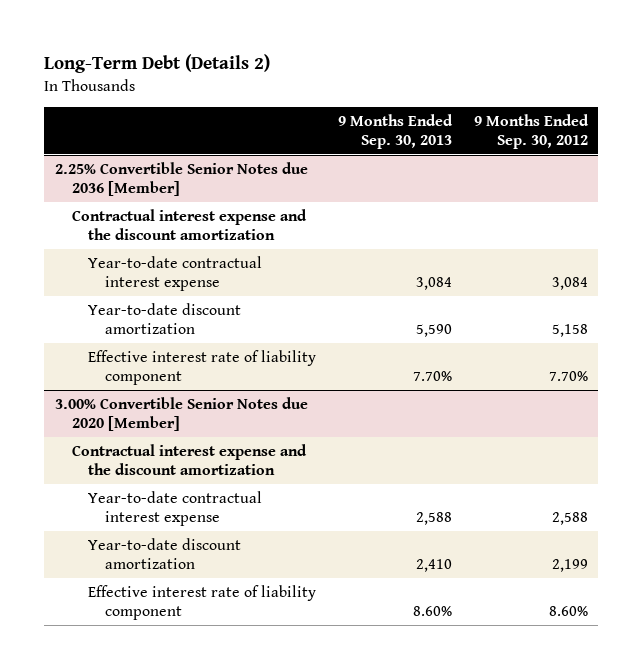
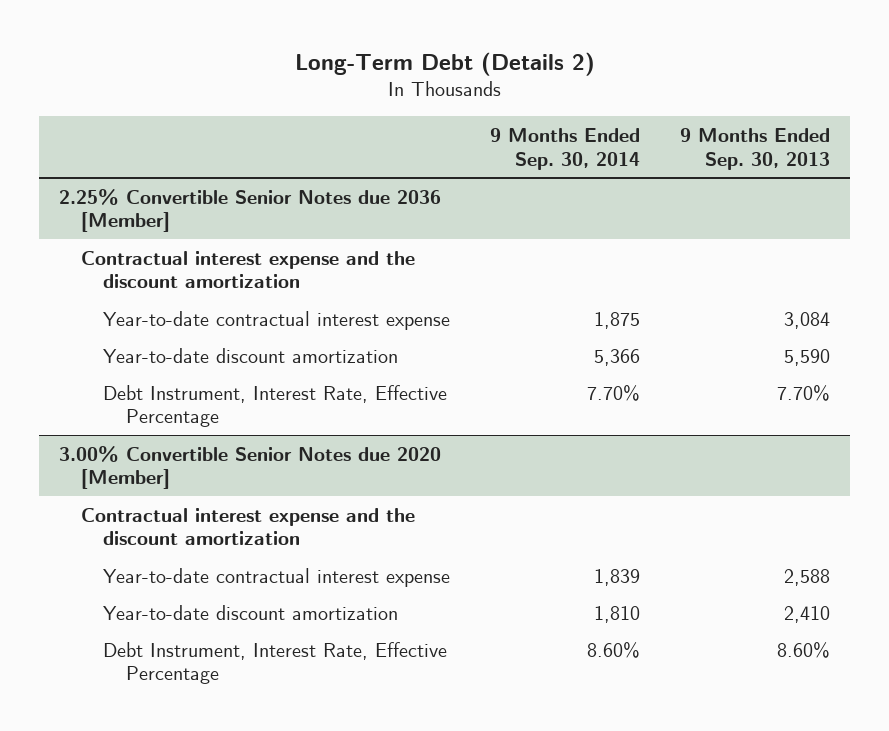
[473,114,589,149] 9 Months Ended Sep. 30, 2012 -> none
none -> [490,127,641,170] 9 Months Ended Sep. 30, 2014
[88,350,317,385] Effective interest rate of liability component -> none
none -> [103,384,448,428] Debt Instrument, Interest Rate, Effective Percentage
[88,585,317,620] Effective interest rate of liability component -> none
none -> [103,641,448,685] Debt Instrument, Interest Rate, Effective Percentage

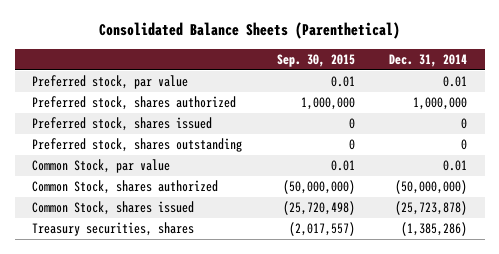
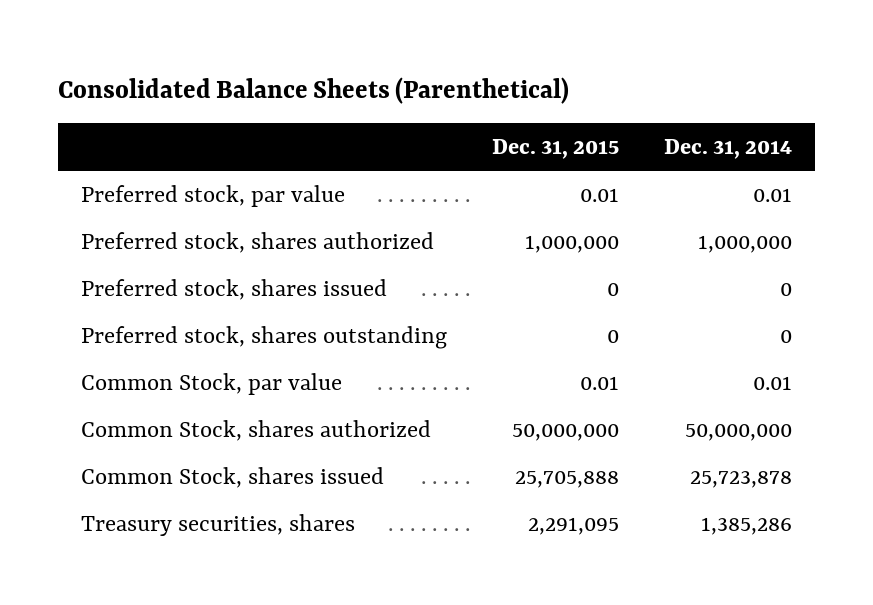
[276,53,355,67] Sep. 30, 2015 -> none
none -> [492,138,620,159] Dec. 31, 2015
[395,180,468,195] (50,000,000) -> [685,423,793,441] 50,000,000
[395,201,468,216] (25,723,878) -> [690,470,793,488] 25,723,878
[401,222,468,237] (1,385,286) -> [701,516,793,535] 1,385,286

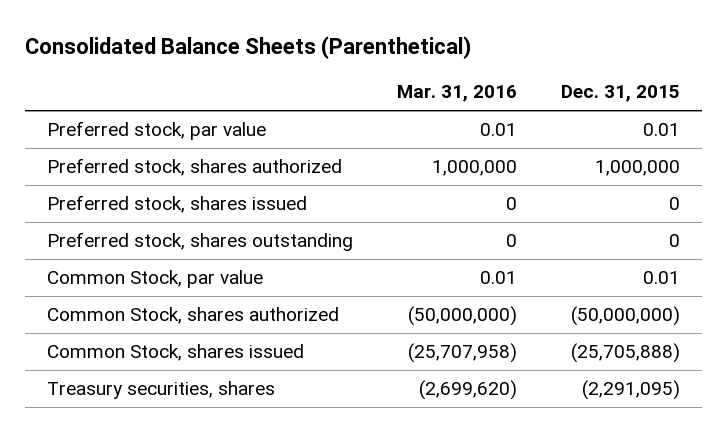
[664,138,793,159] Dec. 31, 2014 -> none
none -> [397,85,518,103] Mar. 31, 2016
[512,423,620,441] 50,000,000 -> [571,306,681,327] (50,000,000)
[515,470,620,488] 25,705,888 -> [571,343,681,364] (25,705,888)
[528,516,620,535] 2,291,095 -> [582,380,681,401] (2,291,095)

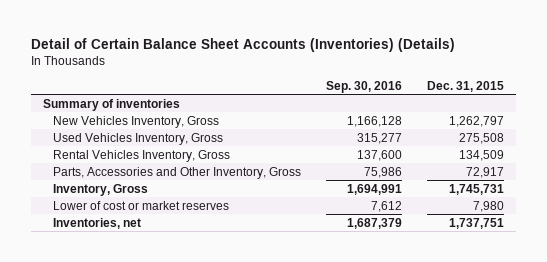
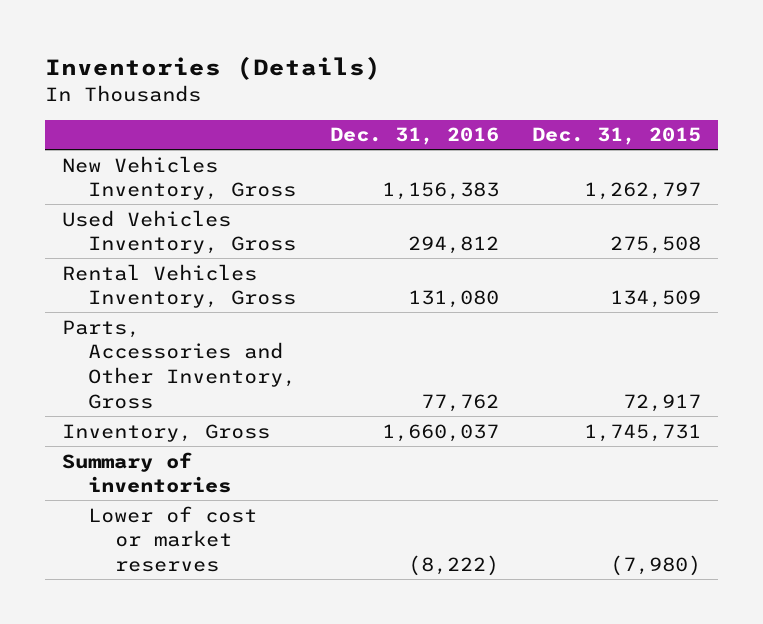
[30,38,455,53] Detail of Certain Balance Sheet Accounts (Inventories) (Details) -> [44,55,381,80] Inventories (Details)
[325,80,402,93] Sep. 30, 2016 -> none
none -> [329,127,499,146] Dec. 31, 2016
[52,217,141,229] Inventories, net -> none
[43,98,181,111] Summary of inventories -> [61,451,232,494] Summary of inventories
[472,200,504,212] 7,980 -> [610,555,702,577] (7,980)

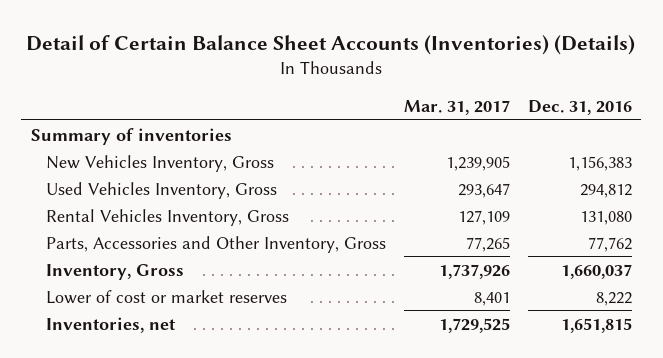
[44,55,381,80] Inventories (Details) -> [26,34,636,55] Detail of Certain Balance Sheet Accounts (Inventories) (Details)
[532,127,702,146] Dec. 31, 2015 -> none
none -> [403,99,510,115] Mar. 31, 2017
[61,451,232,494] Summary of inventories -> [30,127,232,145] Summary of inventories
[407,555,499,577] (8,222) -> [596,291,633,306] 8,222
none -> [45,316,176,333] Inventories, net

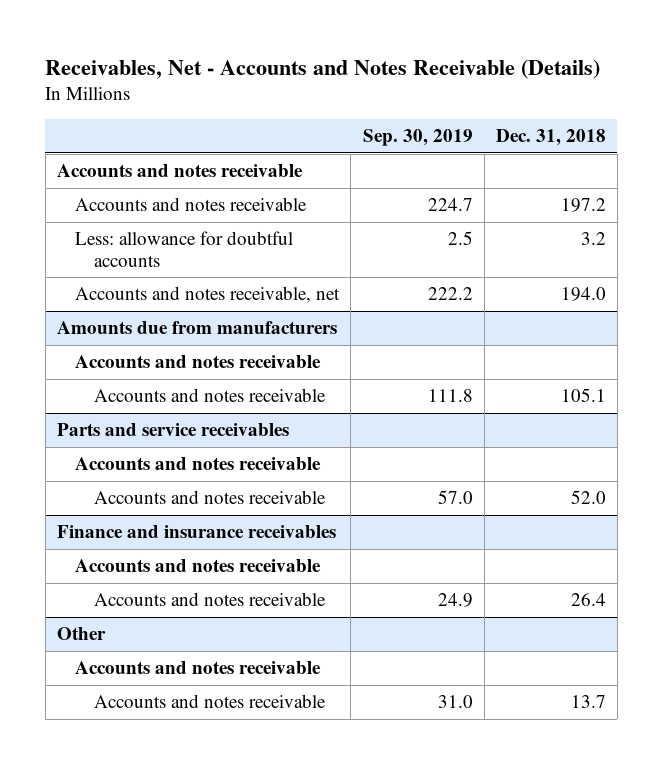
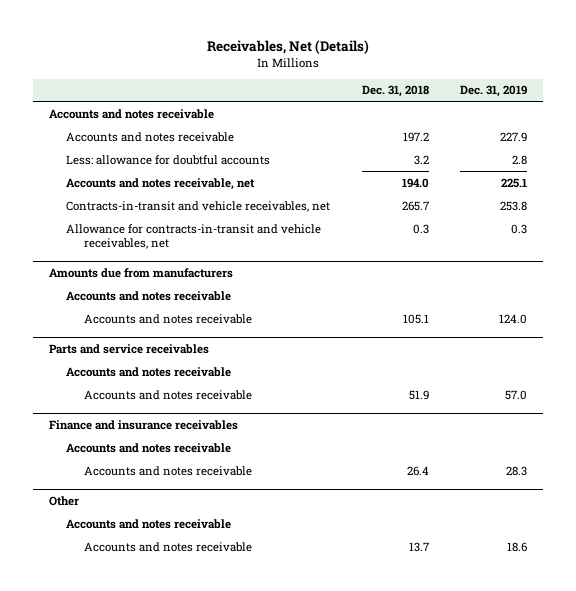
[45,58,601,79] Receivables, Net - Accounts and Notes Receivable (Details) -> [206,40,369,55] Receivables, Net (Details)
[362,129,473,147] Sep. 30, 2019 -> none
none -> [460,85,528,98] Dec. 31, 2019
none -> [66,200,331,212] Contracts-in-transit and vehicle receivables, net
none -> [66,223,322,249] Allowance for contracts-in-transit and vehicle receivables, net
[570,490,606,505] 52.0 -> [408,389,429,400] 51.9

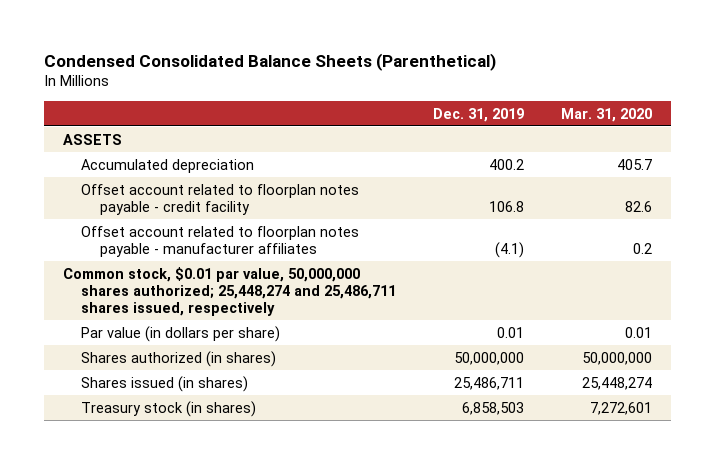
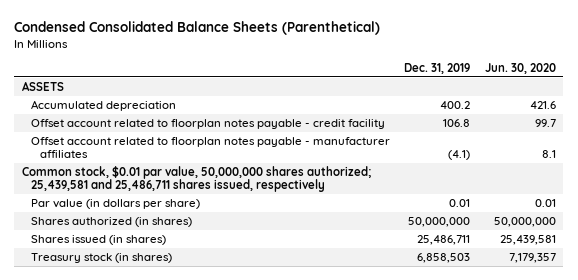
[561,107,653,122] Mar. 31, 2020 -> none
none -> [485,63,557,75] Jun. 30, 2020
[62,266,397,316] Common stock, $0.01 par value, 50,000,000 shares authorized; 25,448,274 and 25,486,711 shares issued, respectively -> [21,165,371,193] Common stock, $0.01 par value, 50,000,000 shares authorized; 25,439,581 and 25,486,711 shares issued, respectively

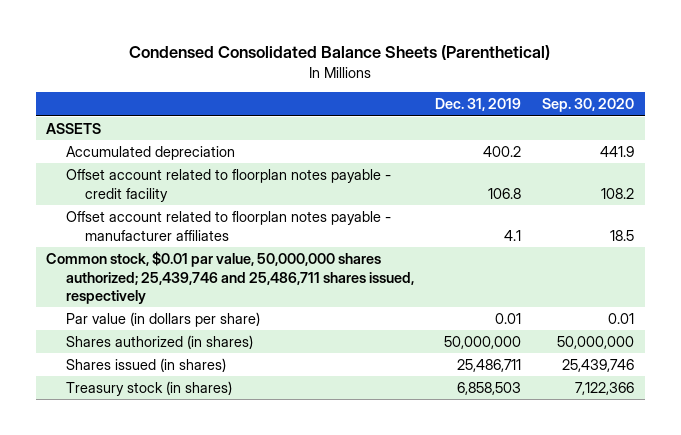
[485,63,557,75] Jun. 30, 2020 -> none
none -> [542,98,635,113] Sep. 30, 2020
[448,150,471,161] (4.1) -> [504,229,522,241] 4.1
[21,165,371,193] Common stock, $0.01 par value, 50,000,000 shares authorized; 25,439,581 and 25,486,711 shares issued, respectively -> [46,250,414,305] Common stock, $0.01 par value, 50,000,000 shares authorized; 25,439,746 and 25,486,711 shares issued, respectively

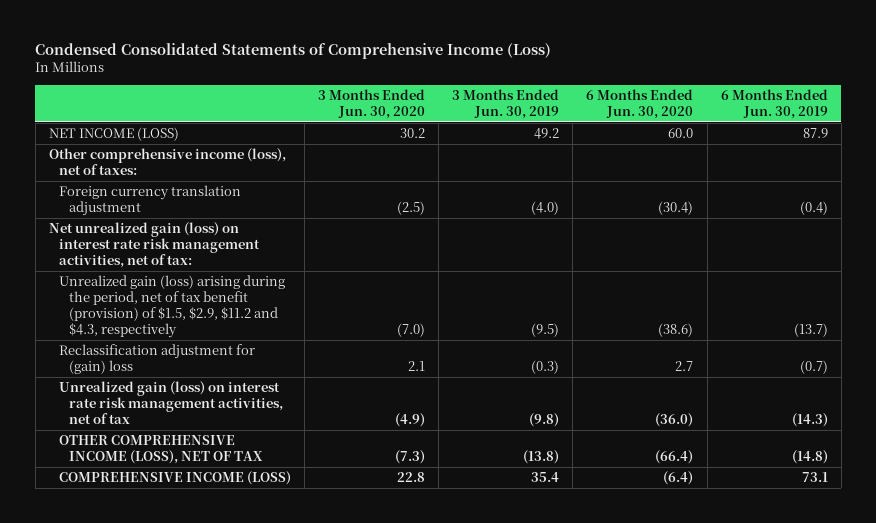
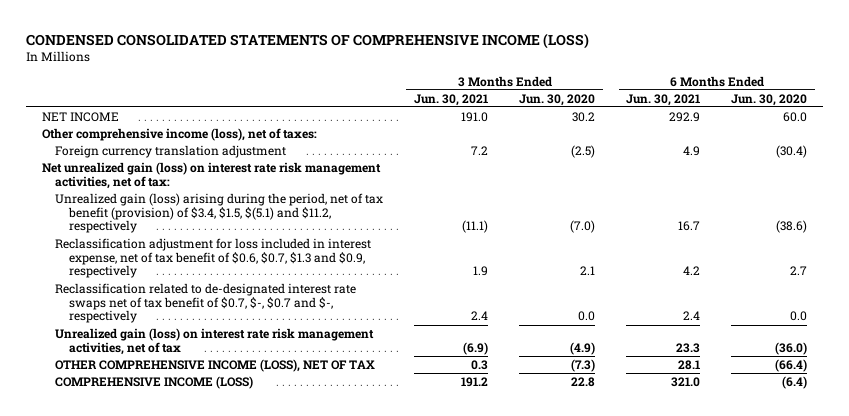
[35,43,552,60] Condensed Consolidated Statements of Comprehensive Income (Loss) -> [26,32,590,49] CONDENSED CONSOLIDATED STATEMENTS OF COMPREHENSIVE INCOME (LOSS)
[452,89,560,120] 3 Months Ended Jun. 30, 2019 -> none
[720,89,828,120] 6 Months Ended Jun. 30, 2019 -> none
none -> [414,93,489,106] Jun. 30, 2021
none -> [626,93,701,106] Jun. 30, 2021
[48,127,179,142] NET INCOME (LOSS) -> [41,111,119,122] NET INCOME
[59,275,286,339] Unrealized gain (loss) arising during the period, net of tax benefit (provision) of $1.5, $2.9, $11.2 and $4.3, respectively -> [55,192,384,234] Unrealized gain (loss) arising during the period, net of tax benefit (provision) of $3.4, $1.5, $(5.1) and $11.2, respectively
[59,344,256,375] Reclassification adjustment for (gain) loss -> [55,237,372,279] Reclassification adjustment for loss included in interest expense, net of tax benefit of $0.6, $0.7, $1.3 and $0.9, respectively
none -> [55,282,357,324] Reclassification related to de-designated interest rate swaps net of tax benefit of $0.7, $-, $0.7 and $-, respectively

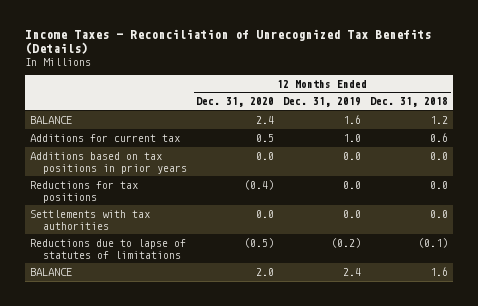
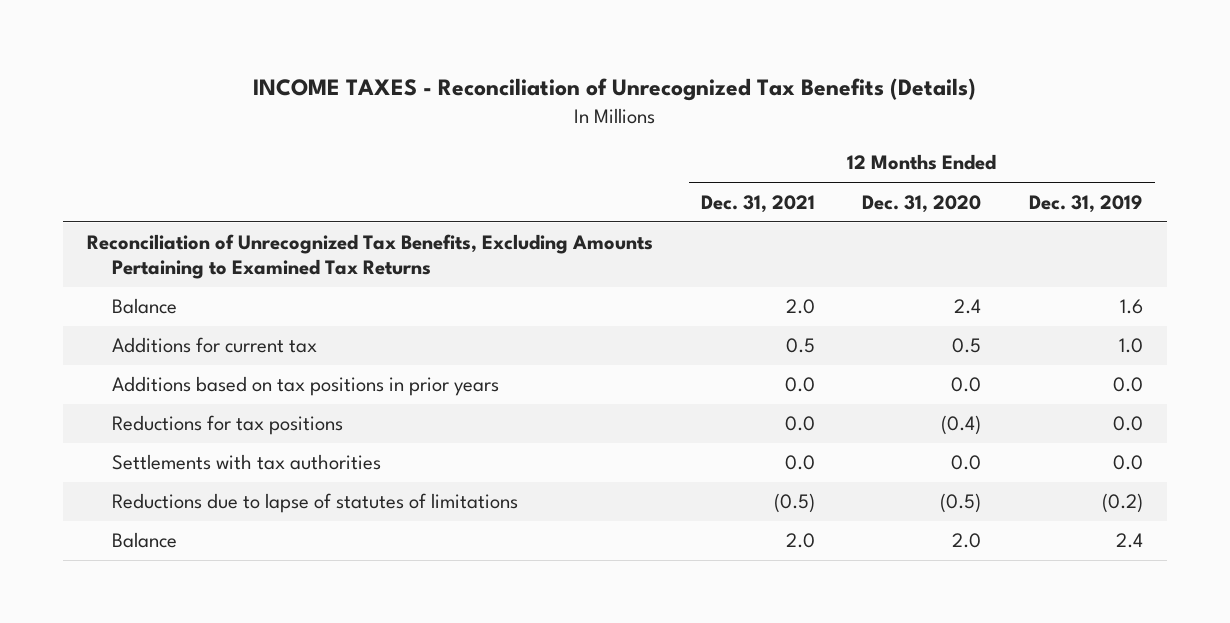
[25,29,432,55] Income Taxes - Reconciliation of Unrecognized Tax Benefits (Details) -> [252,77,976,101] INCOME TAXES - Reconciliation of Unrecognized Tax Benefits (Details)
[370,97,449,108] Dec. 31, 2018 -> none
none -> [700,194,815,213] Dec. 31, 2021
none -> [87,234,654,279] Reconciliation of Unrecognized Tax Benefits, Excluding Amounts Pertaining to Examined Tax Returns
[29,115,72,124] BALANCE -> [111,298,177,315] Balance
[29,267,72,276] BALANCE -> [111,532,177,549] Balance

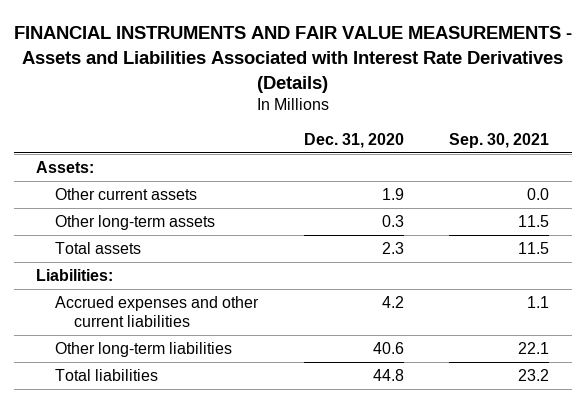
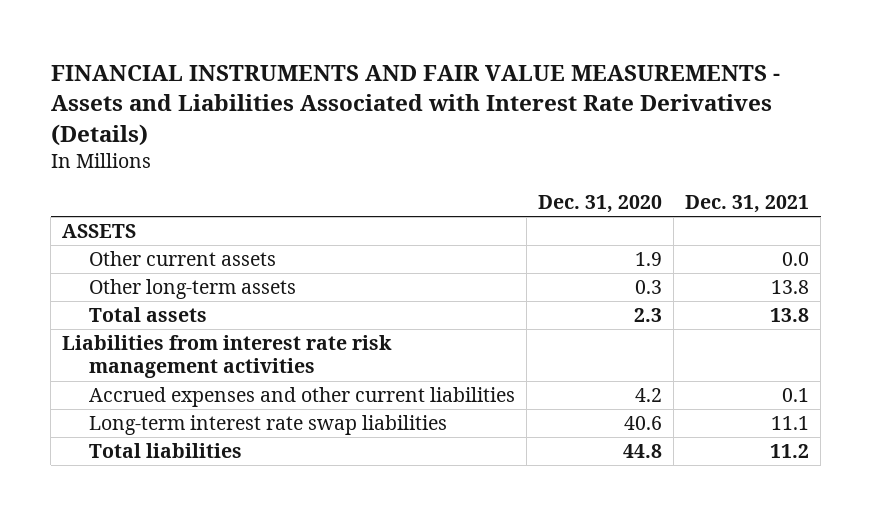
[449,133,550,149] Sep. 30, 2021 -> none
none -> [685,194,810,213] Dec. 31, 2021
[36,160,95,173] Assets: -> [62,224,137,239] ASSETS
[36,268,114,281] Liabilities: -> [62,335,393,379] Liabilities from interest rate risk management activities
[55,341,233,357] Other long-term liabilities -> [89,415,448,436] Long-term interest rate swap liabilities

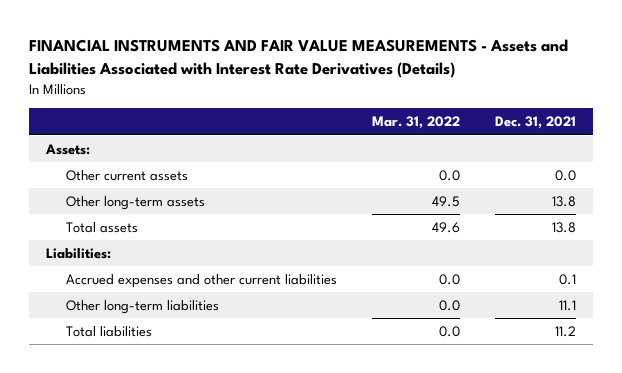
[538,194,663,213] Dec. 31, 2020 -> none
none -> [371,116,460,130] Mar. 31, 2022
[62,224,137,239] ASSETS -> [45,144,91,156] Assets:
[62,335,393,379] Liabilities from interest rate risk management activities -> [46,248,112,260] Liabilities:
[89,415,448,436] Long-term interest rate swap liabilities -> [65,300,219,315] Other long-term liabilities

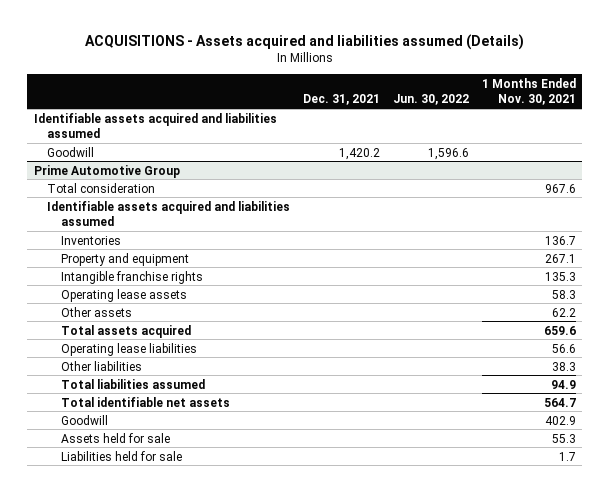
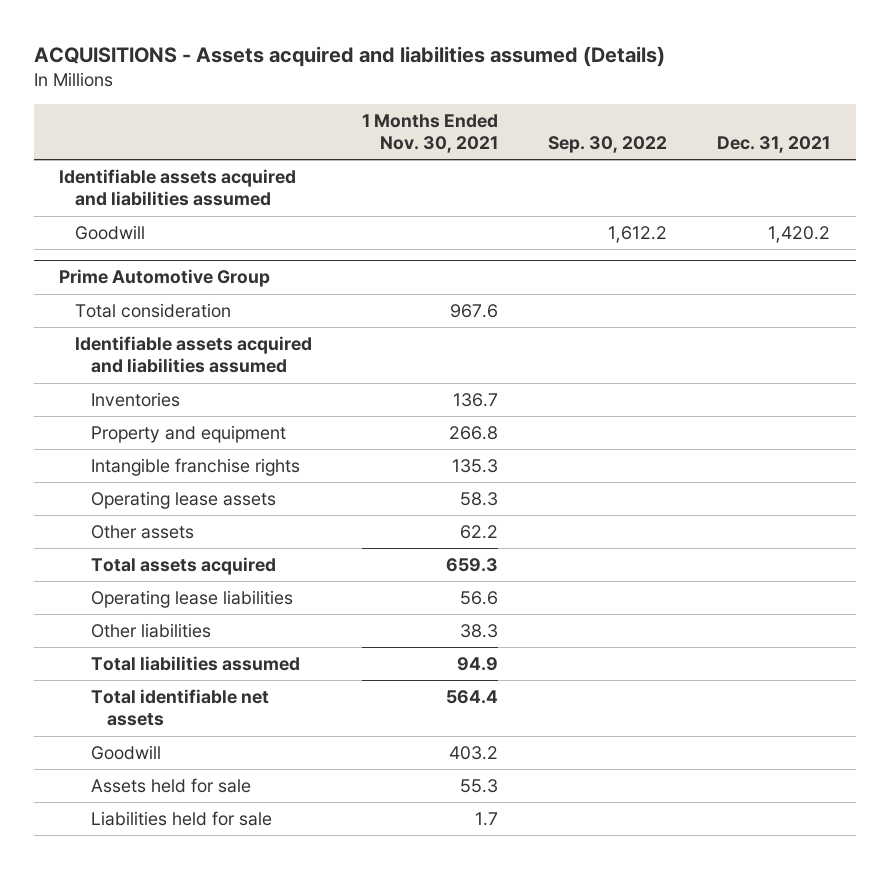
[392,94,469,106] Jun. 30, 2022 -> none
none -> [548,136,668,154] Sep. 30, 2022
[544,253,576,263] 267.1 -> [449,426,499,441] 266.8
[543,325,576,335] 659.6 -> [446,558,499,573] 659.3
[543,397,576,407] 564.7 -> [446,690,499,705] 564.4
[544,415,576,425] 402.9 -> [449,746,499,761] 403.2

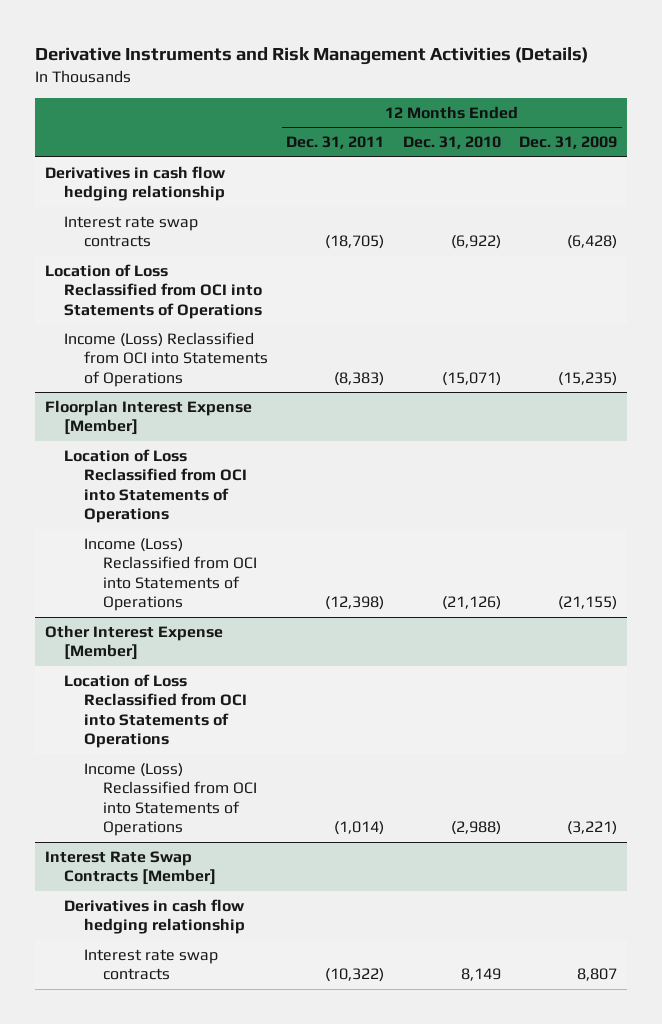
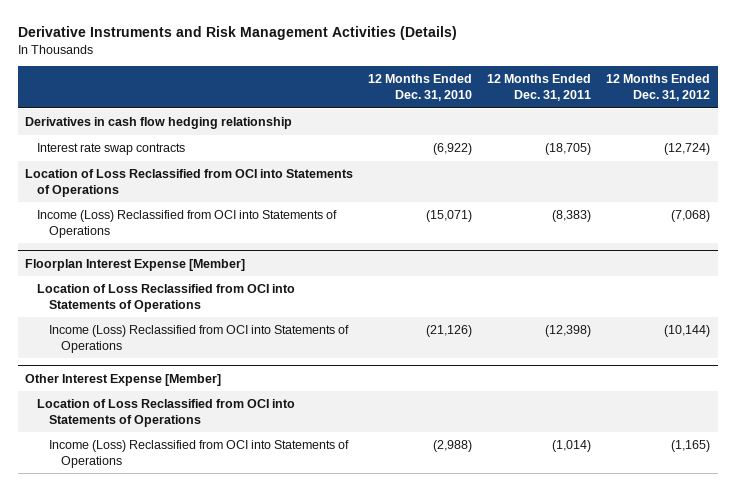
[519,136,618,150] Dec. 31, 2009 -> none
none -> [606,74,711,102] 12 Months Ended Dec. 31, 2012
[44,851,217,886] Interest Rate Swap Contracts [Member] -> none
[64,899,246,935] Derivatives in cash flow hedging relationship -> none
[83,949,218,981] Interest rate swap contracts -> none

